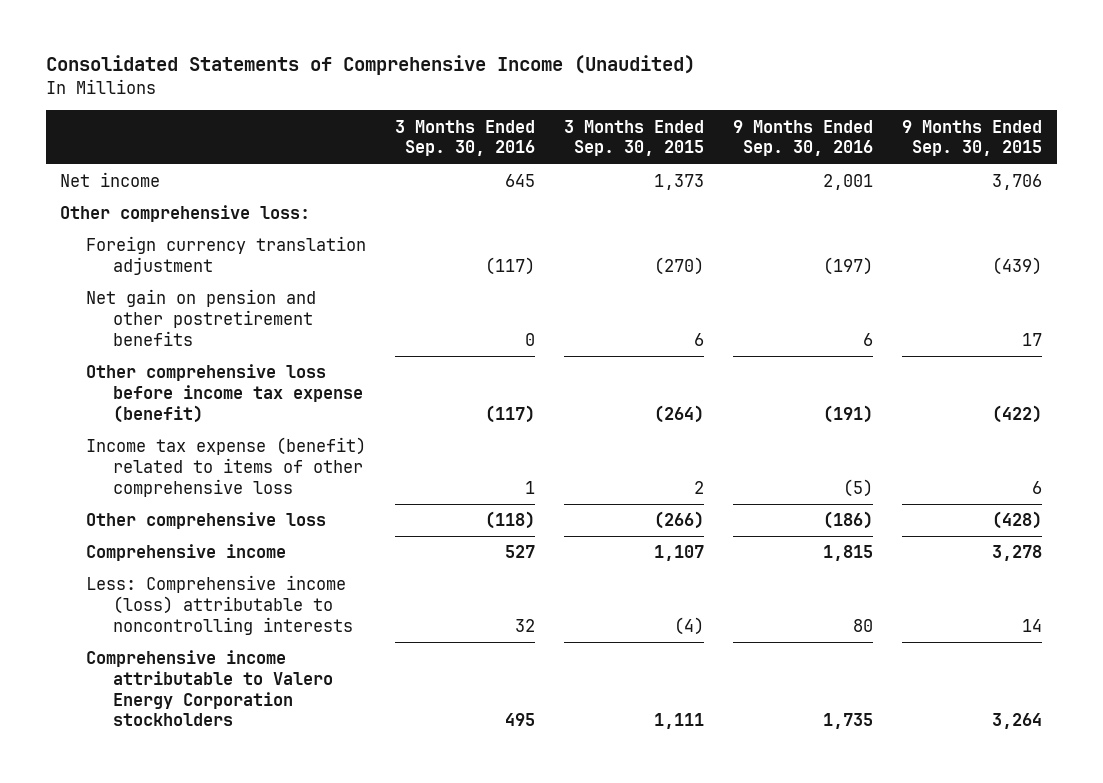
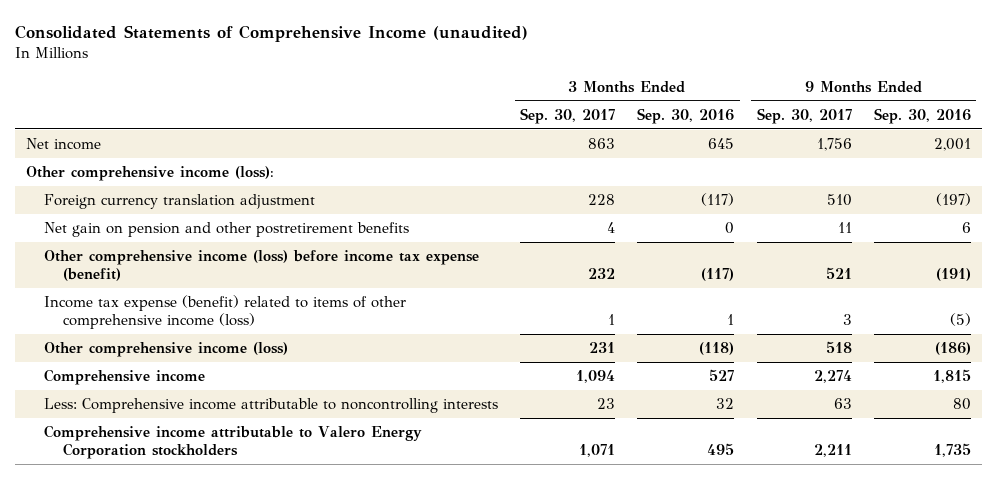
[45,55,695,76] Consolidated Statements of Comprehensive Income (Unaudited) -> [14,24,528,42] Consolidated Statements of Comprehensive Income (unaudited)
[564,119,705,157] 3 Months Ended Sep. 30, 2015 -> none
[902,119,1043,157] 9 Months Ended Sep. 30, 2015 -> none
none -> [520,108,616,125] Sep. 30, 2017
none -> [756,108,852,125] Sep. 30, 2017
[60,205,311,223] Other comprehensive loss: -> [25,166,274,182] Other comprehensive income (loss):
[86,364,363,423] Other comprehensive loss before income tax expense (benefit) -> [44,250,480,281] Other comprehensive income (loss) before income tax expense (benefit)
[86,437,367,497] Income tax expense (benefit) related to items of other comprehensive loss -> [44,295,407,329] Income tax expense (benefit) related to items of other comprehensive income (loss)
[86,512,327,530] Other comprehensive loss -> [44,342,289,358] Other comprehensive income (loss)
[86,575,353,635] Less: Comprehensive income (loss) attributable to noncontrolling interests -> [44,398,499,414] Less: Comprehensive income attributable to noncontrolling interests

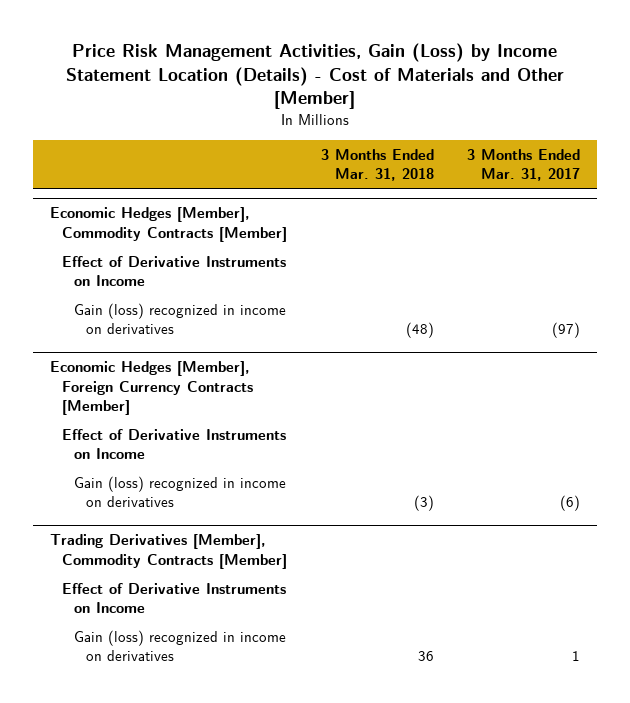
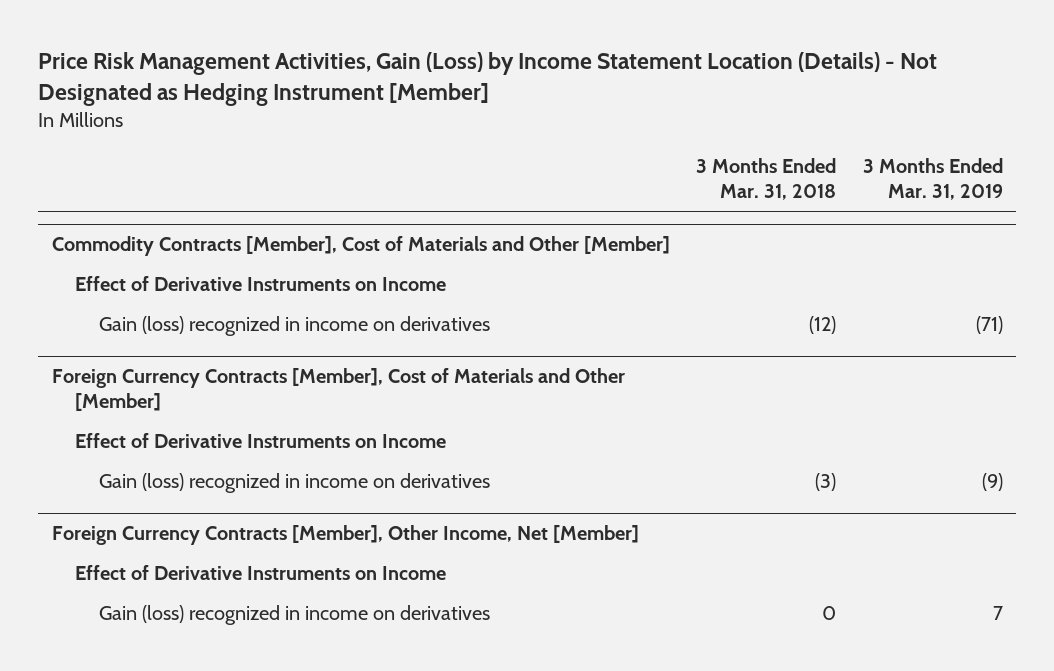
[66,43,565,110] Price Risk Management Activities, Gain (Loss) by Income Statement Location (Details) - Cost of Materials and Other [Member] -> [38,52,938,107] Price Risk Management Activities, Gain (Loss) by Income Statement Location (Details) - Not Designated as Hedging Instrument [Member]
[467,148,581,182] 3 Months Ended Mar. 31, 2017 -> none
none -> [862,158,1003,201] 3 Months Ended Mar. 31, 2019
[50,207,288,242] Economic Hedges [Member], Commodity Contracts [Member] -> none
none -> [51,236,670,257] Commodity Contracts [Member], Cost of Materials and Other [Member]
[50,361,254,416] Economic Hedges [Member], Foreign Currency Contracts [Member] -> none
[405,322,434,339] (48) -> [809,315,837,334] (12)
none -> [51,368,625,412] Foreign Currency Contracts [Member], Cost of Materials and Other [Member]
[50,534,288,569] Trading Derivatives [Member], Commodity Contracts [Member] -> none
none -> [51,525,639,546] Foreign Currency Contracts [Member], Other Income, Net [Member]
[417,651,434,662] 36 -> [822,605,837,620] 0

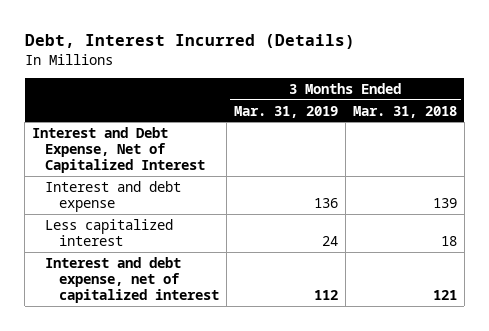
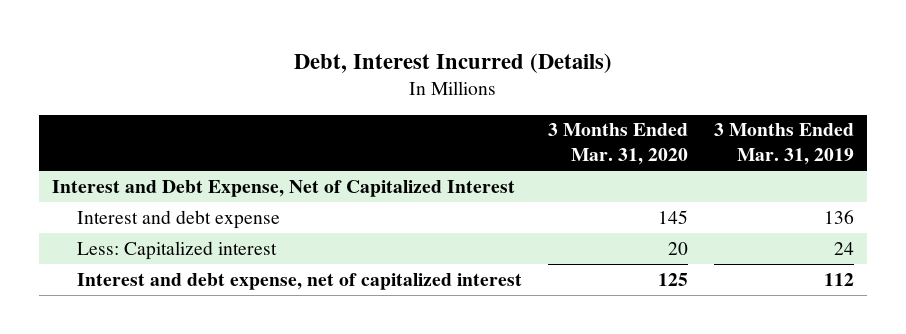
[352,105,457,118] Mar. 31, 2018 -> none
none -> [547,123,688,166] 3 Months Ended Mar. 31, 2020
[45,218,174,246] Less capitalized interest -> [76,240,277,260] Less: Capitalized interest

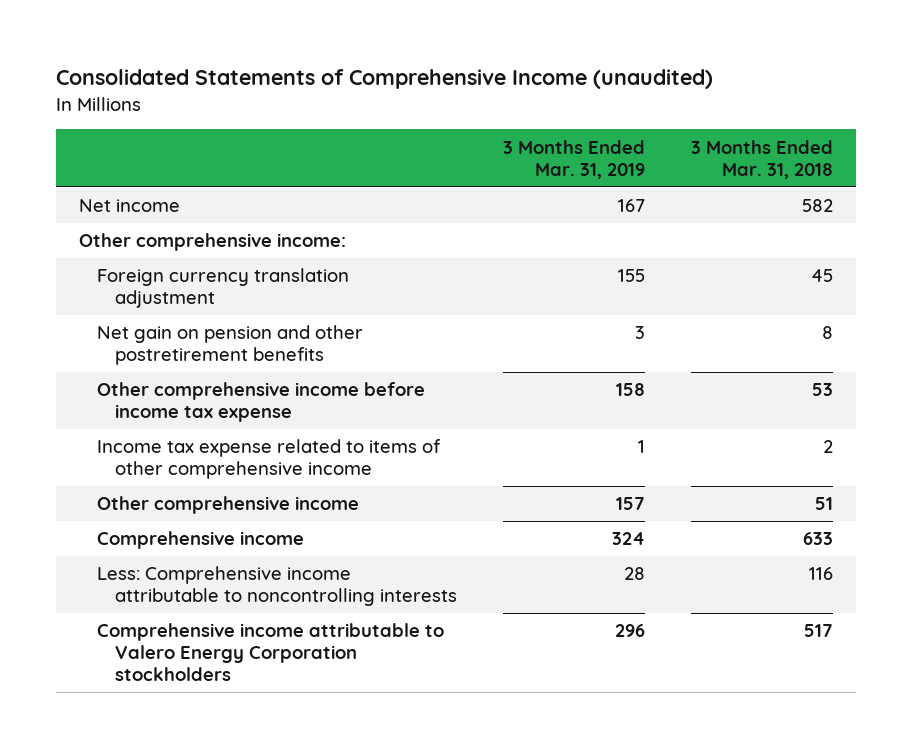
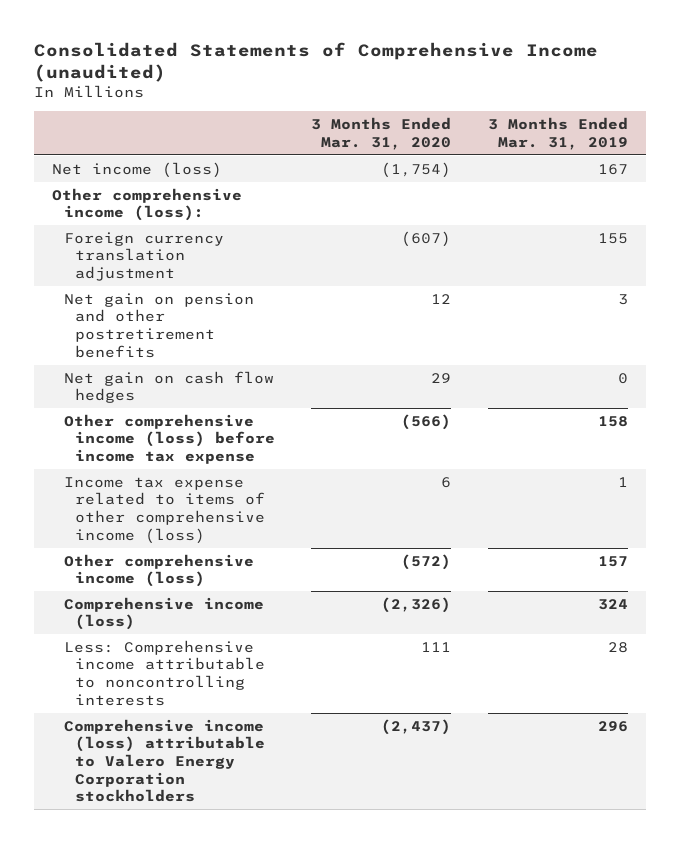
[690,139,833,179] 3 Months Ended Mar. 31, 2018 -> none
none -> [311,117,452,150] 3 Months Ended Mar. 31, 2020
[79,199,181,213] Net income -> [52,161,223,178] Net income (loss)
[79,233,347,252] Other comprehensive income: -> [52,187,243,222] Other comprehensive income (loss):
none -> [63,370,274,404] Net gain on cash flow hedges
[97,382,426,423] Other comprehensive income before income tax expense -> [63,413,276,465] Other comprehensive income (loss) before income tax expense
[97,439,442,480] Income tax expense related to items of other comprehensive income -> [63,476,266,544] Income tax expense related to items of other comprehensive income (loss)
[97,496,360,515] Other comprehensive income -> [63,553,254,588] Other comprehensive income (loss)
[97,531,305,550] Comprehensive income -> [63,596,264,631] Comprehensive income (loss)
[97,623,445,682] Comprehensive income attributable to Valero Energy Corporation stockholders -> [63,718,266,803] Comprehensive income (loss) attributable to Valero Energy Corporation stockholders

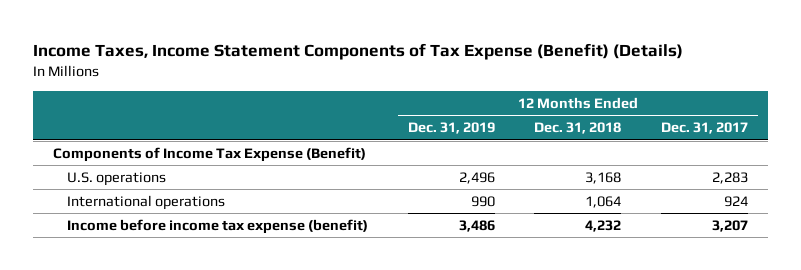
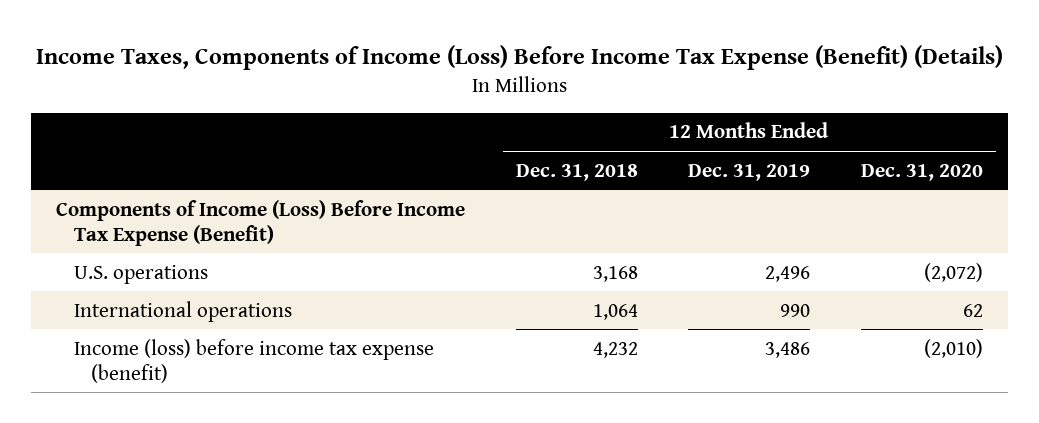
[33,43,684,61] Income Taxes, Income Statement Components of Tax Expense (Benefit) (Details) -> [35,44,1003,70] Income Taxes, Components of Income (Loss) Before Income Tax Expense (Benefit) (Details)
[661,122,749,135] Dec. 31, 2017 -> none
none -> [860,163,983,181] Dec. 31, 2020
[53,146,367,162] Components of Income Tax Expense (Benefit) -> [56,199,466,246] Components of Income (Loss) Before Income Tax Expense (Benefit)
[67,218,369,234] Income before income tax expense (benefit) -> [73,338,434,383] Income (loss) before income tax expense (benefit)

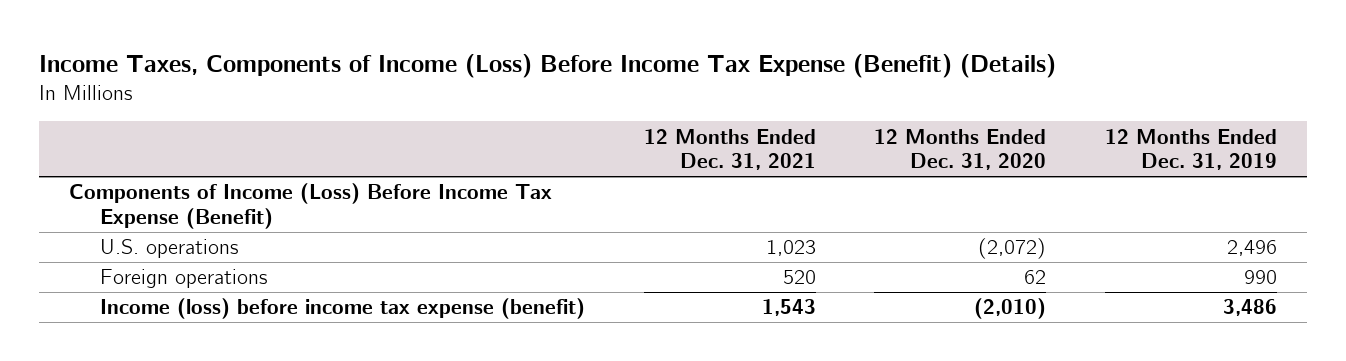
[515,163,638,181] Dec. 31, 2018 -> none
none -> [643,128,816,171] 12 Months Ended Dec. 31, 2021
[73,300,292,322] International operations -> [99,269,267,289] Foreign operations

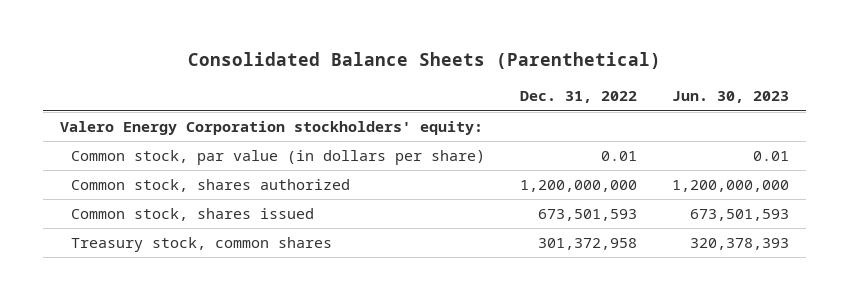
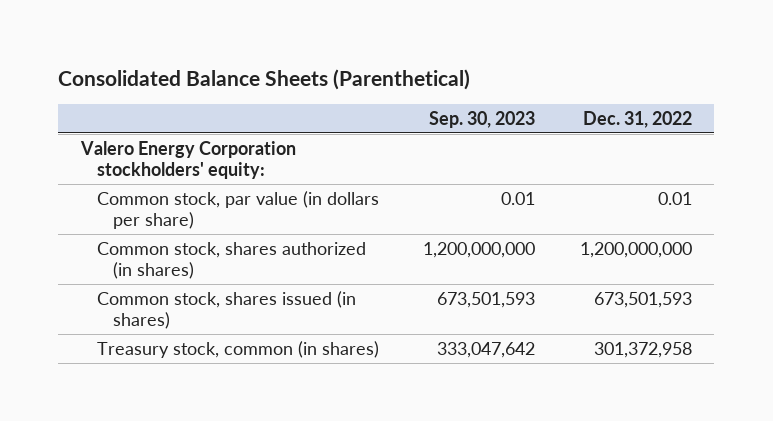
[671,91,789,104] Jun. 30, 2023 -> none
none -> [429,110,536,128] Sep. 30, 2023
[70,179,350,193] Common stock, shares authorized -> [96,241,366,280] Common stock, shares authorized (in shares)
[70,208,314,222] Common stock, shares issued -> [96,290,356,330] Common stock, shares issued (in shares)
[70,237,332,253] Treasury stock, common shares -> [96,340,379,358] Treasury stock, common (in shares)

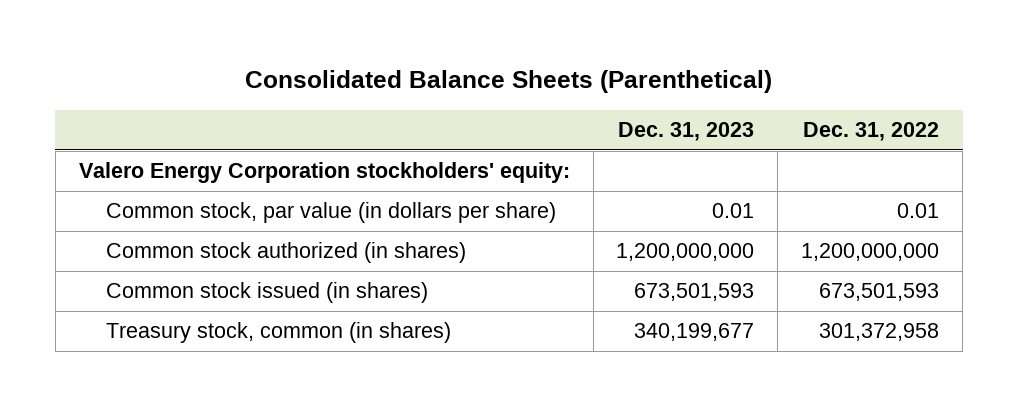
[429,110,536,128] Sep. 30, 2023 -> none
none -> [618,122,755,142] Dec. 31, 2023
[96,241,366,280] Common stock, shares authorized (in shares) -> [105,242,466,264] Common stock authorized (in shares)
[96,290,356,330] Common stock, shares issued (in shares) -> [105,282,428,304] Common stock issued (in shares)

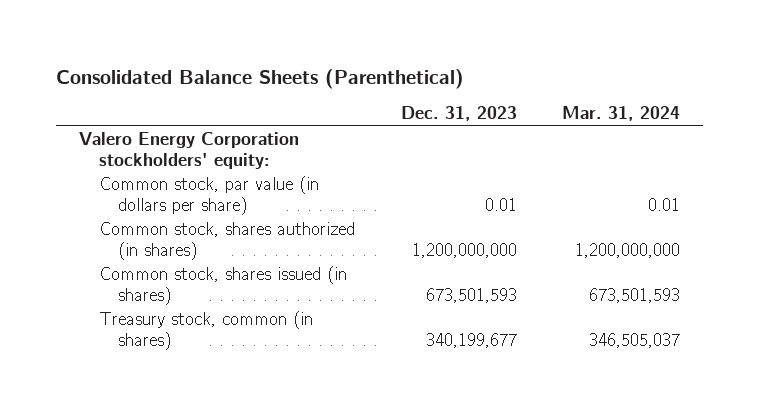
[803,122,940,142] Dec. 31, 2022 -> none
none -> [562,106,681,122] Mar. 31, 2024
[105,242,466,264] Common stock authorized (in shares) -> [98,222,355,260] Common stock, shares authorized (in shares)
[105,282,428,304] Common stock issued (in shares) -> [98,266,347,305] Common stock, shares issued (in shares)

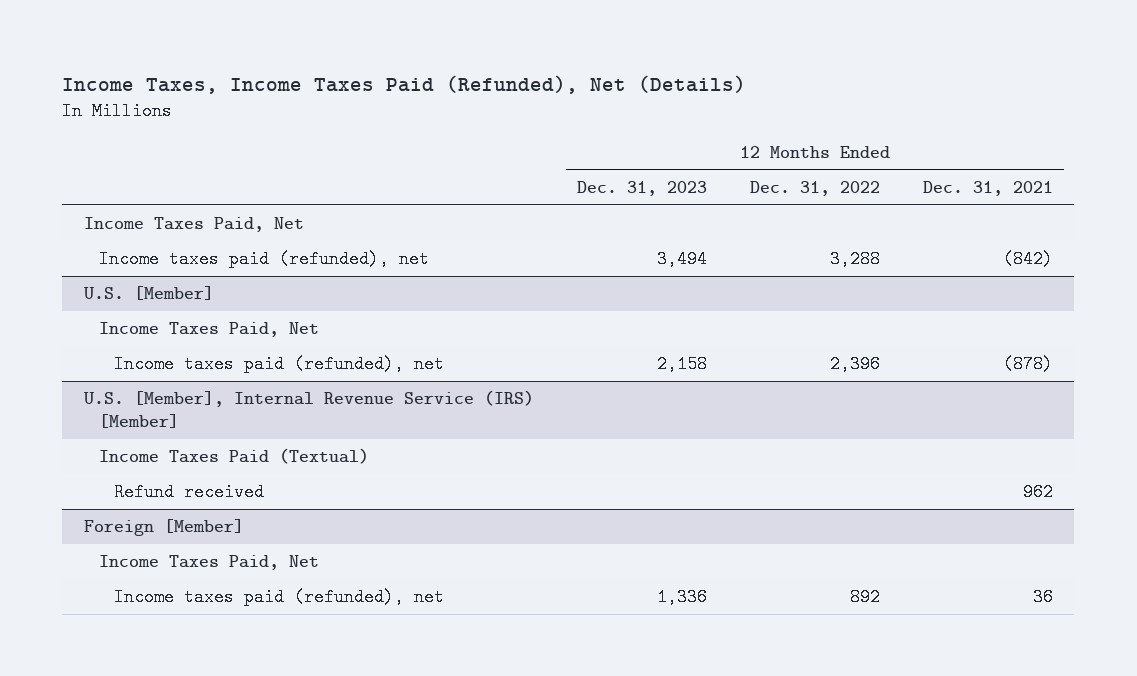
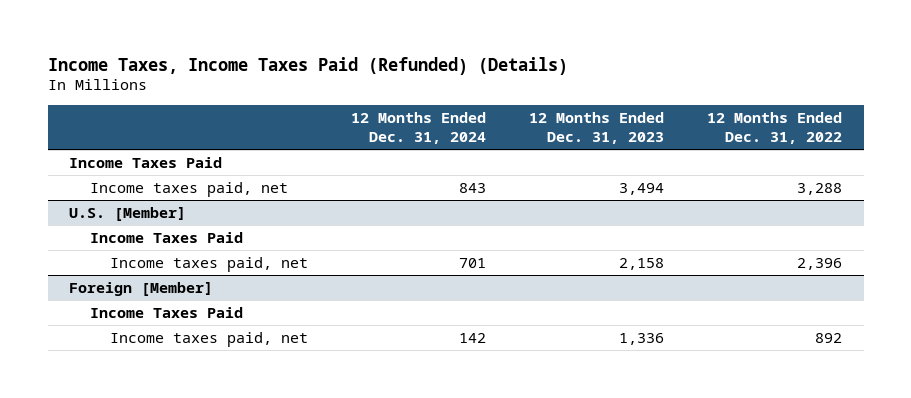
[62,75,747,95] Income Taxes, Income Taxes Paid (Refunded), Net (Details) -> [47,56,568,75] Income Taxes, Income Taxes Paid (Refunded) (Details)
[922,181,1053,197] Dec. 31, 2021 -> none
none -> [351,112,487,144] 12 Months Ended Dec. 31, 2024
[83,217,304,233] Income Taxes Paid, Net -> [69,157,223,169] Income Taxes Paid
[98,250,429,269] Income taxes paid (refunded), net -> [89,182,288,198] Income taxes paid, net
[82,390,534,429] U.S. [Member], Internal Revenue Service (IRS) [Member] -> none
[98,448,369,465] Income Taxes Paid (Textual) -> none
[113,483,264,502] Refund received -> none
[98,322,319,338] Income Taxes Paid, Net -> [89,232,243,244] Income Taxes Paid
[113,355,444,374] Income taxes paid (refunded), net -> [110,257,309,273] Income taxes paid, net
[98,555,319,571] Income Taxes Paid, Net -> [89,307,243,319] Income Taxes Paid
[113,588,444,607] Income taxes paid (refunded), net -> [110,332,309,348] Income taxes paid, net

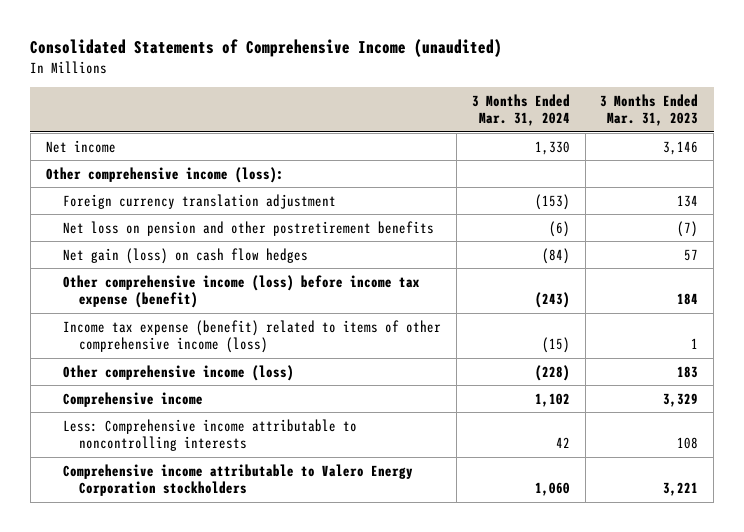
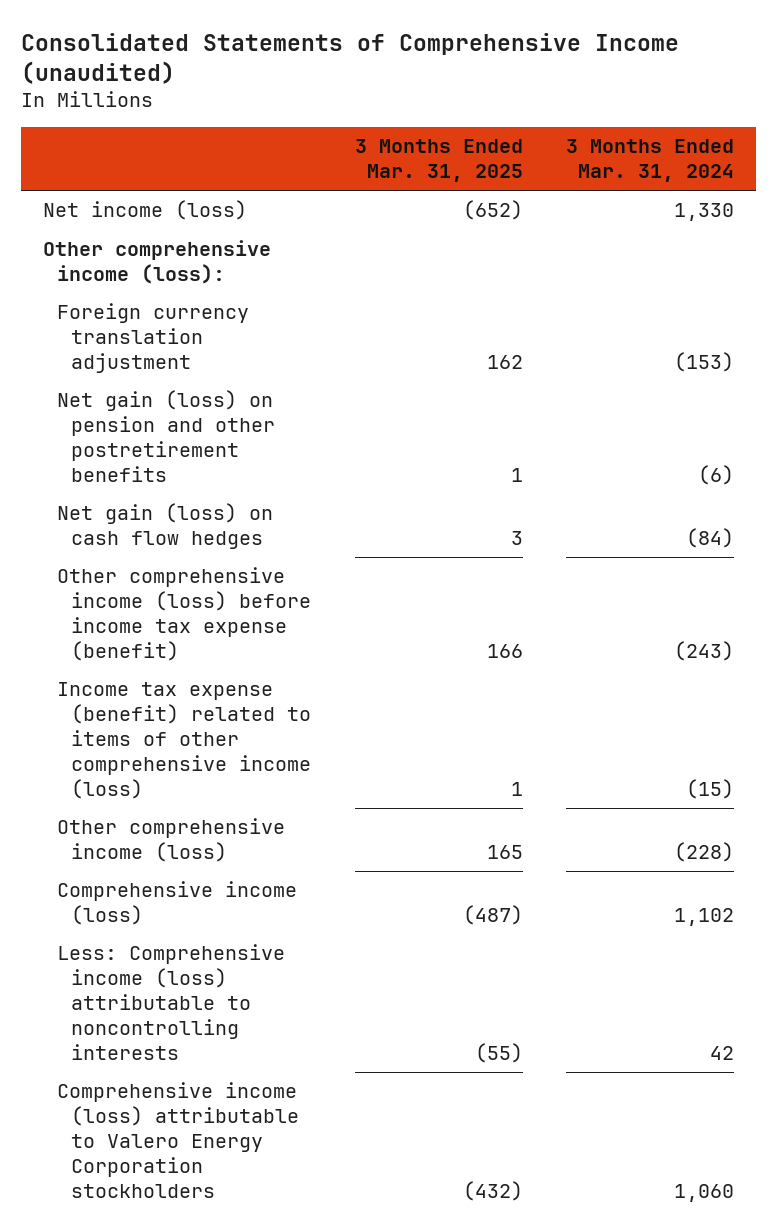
[600,93,699,127] 3 Months Ended Mar. 31, 2023 -> none
none -> [354,139,523,183] 3 Months Ended Mar. 31, 2025
[45,139,116,153] Net income -> [42,200,247,221] Net income (loss)
[62,220,434,236] Net loss on pension and other postretirement benefits -> [56,390,275,482] Net gain (loss) on pension and other postretirement benefits
[62,391,203,407] Comprehensive income -> [56,881,297,926] Comprehensive income (loss)
[62,418,357,452] Less: Comprehensive income attributable to noncontrolling interests -> [56,944,285,1060] Less: Comprehensive income (loss) attributable to noncontrolling interests
[62,463,413,497] Comprehensive income attributable to Valero Energy Corporation stockholders -> [56,1082,299,1198] Comprehensive income (loss) attributable to Valero Energy Corporation stockholders

